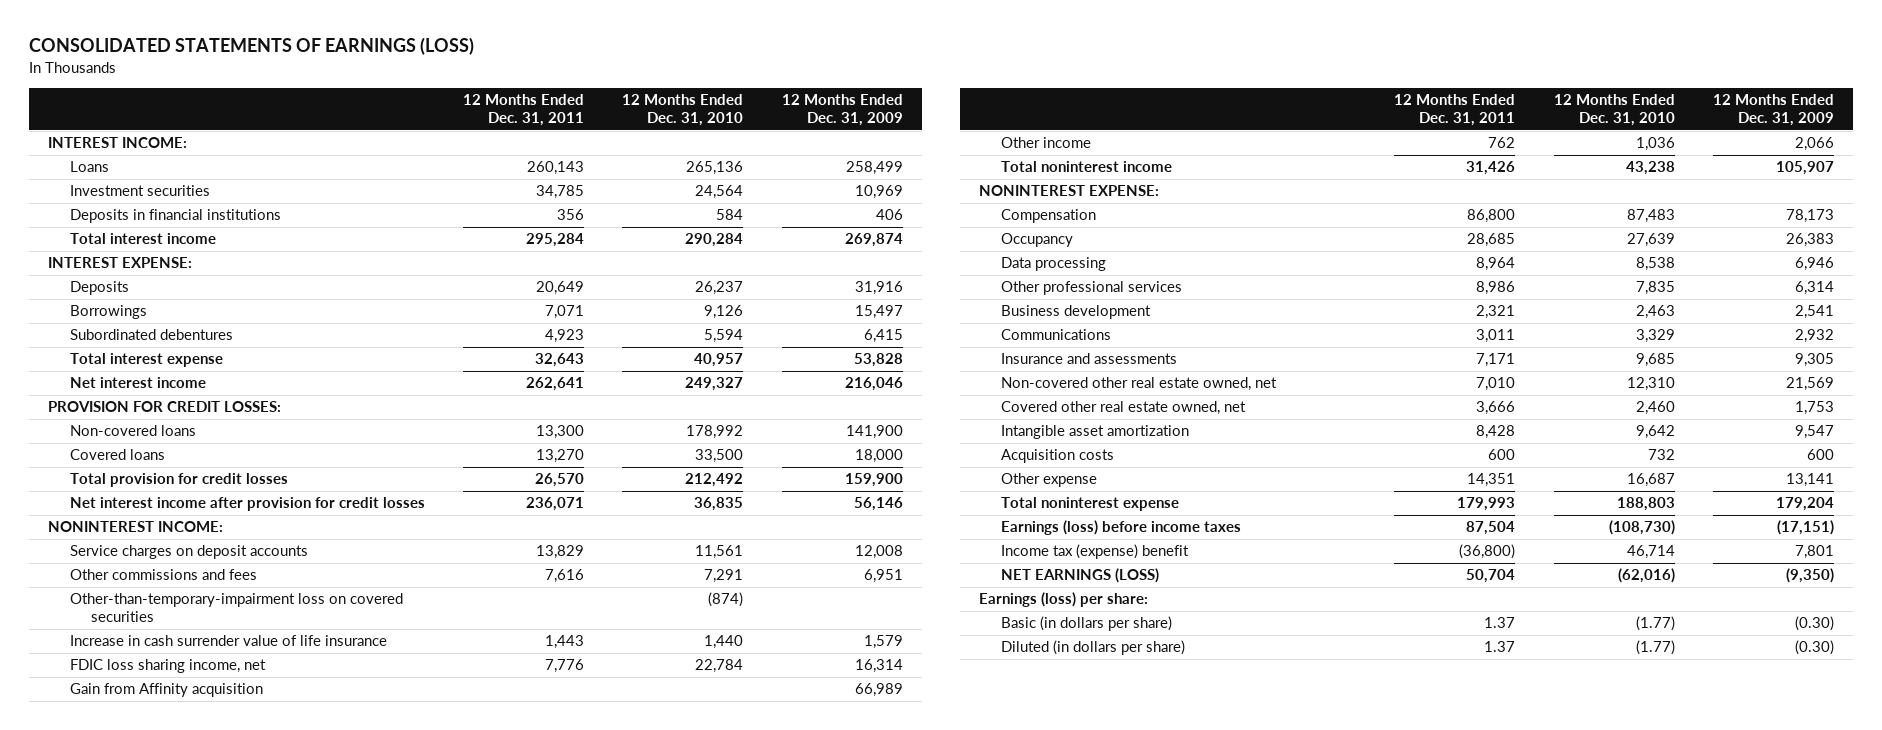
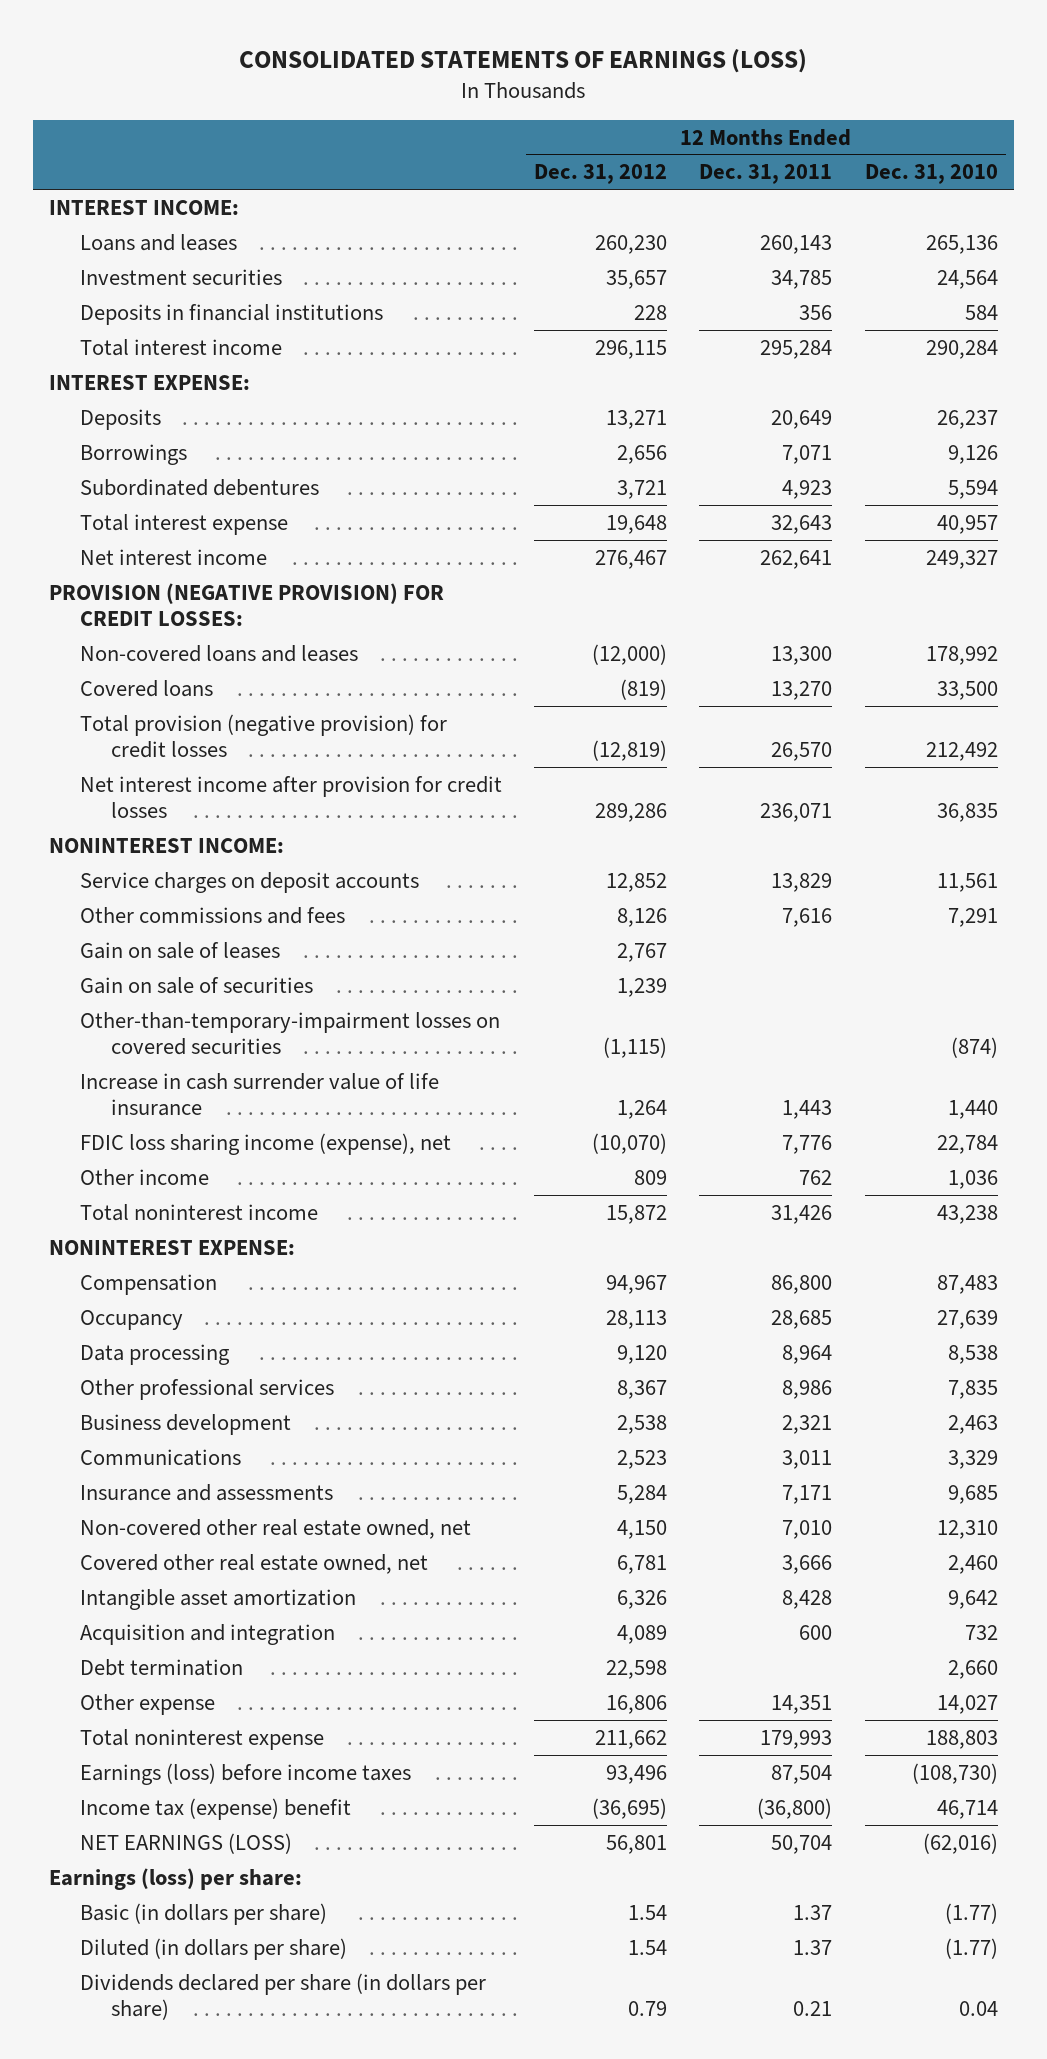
[781,94,903,126] 12 Months Ended Dec. 31, 2009 -> none
none -> [534,164,668,185] Dec. 31, 2012
[69,161,109,173] Loans -> [79,233,237,251] Loans and leases
[47,401,281,413] PROVISION FOR CREDIT LOSSES: -> [49,582,445,627] PROVISION (NEGATIVE PROVISION) FOR CREDIT LOSSES:
[69,425,196,437] Non-covered loans -> [79,644,358,662] Non-covered loans and leases
[69,473,288,488] Total provision for credit losses -> [79,713,447,759] Total provision (negative provision) for credit losses
none -> [79,941,280,959] Gain on sale of leases
none -> [79,976,313,994] Gain on sale of securities
[69,593,403,623] Other-than-temporary-impairment loss on covered securities -> [79,1011,500,1056] Other-than-temporary-impairment losses on covered securities
[69,683,263,698] Gain from Affinity acquisition -> none
[69,659,266,674] FDIC loss sharing income, net -> [79,1132,451,1155] FDIC loss sharing income (expense), net
[1000,449,1114,464] Acquisition costs -> [79,1623,335,1645] Acquisition and integration
none -> [79,1658,243,1676] Debt termination
[1626,473,1675,488] 16,687 -> [936,1694,998,1714] 14,027
none -> [79,1972,486,2021] Dividends declared per share (in dollars per share)

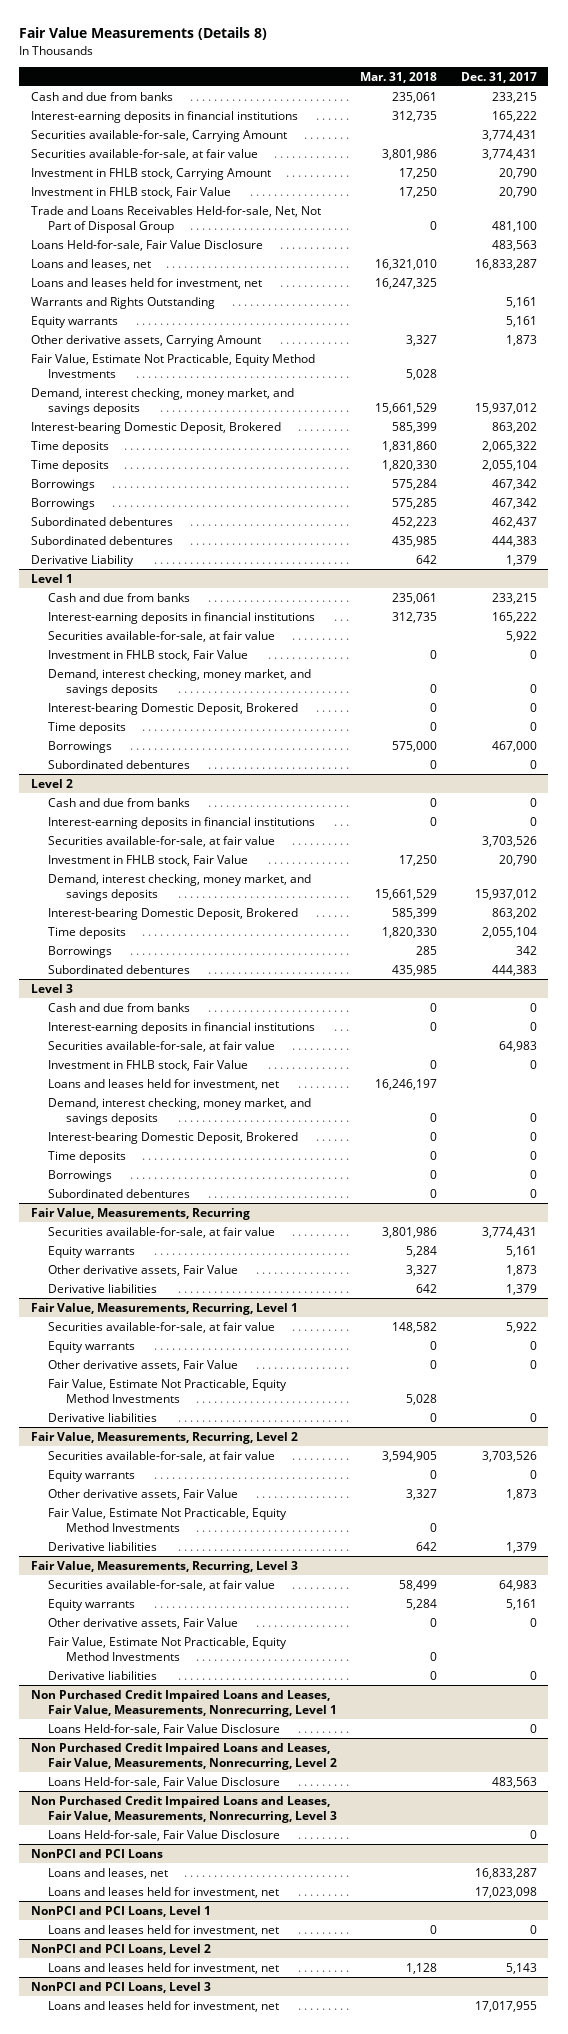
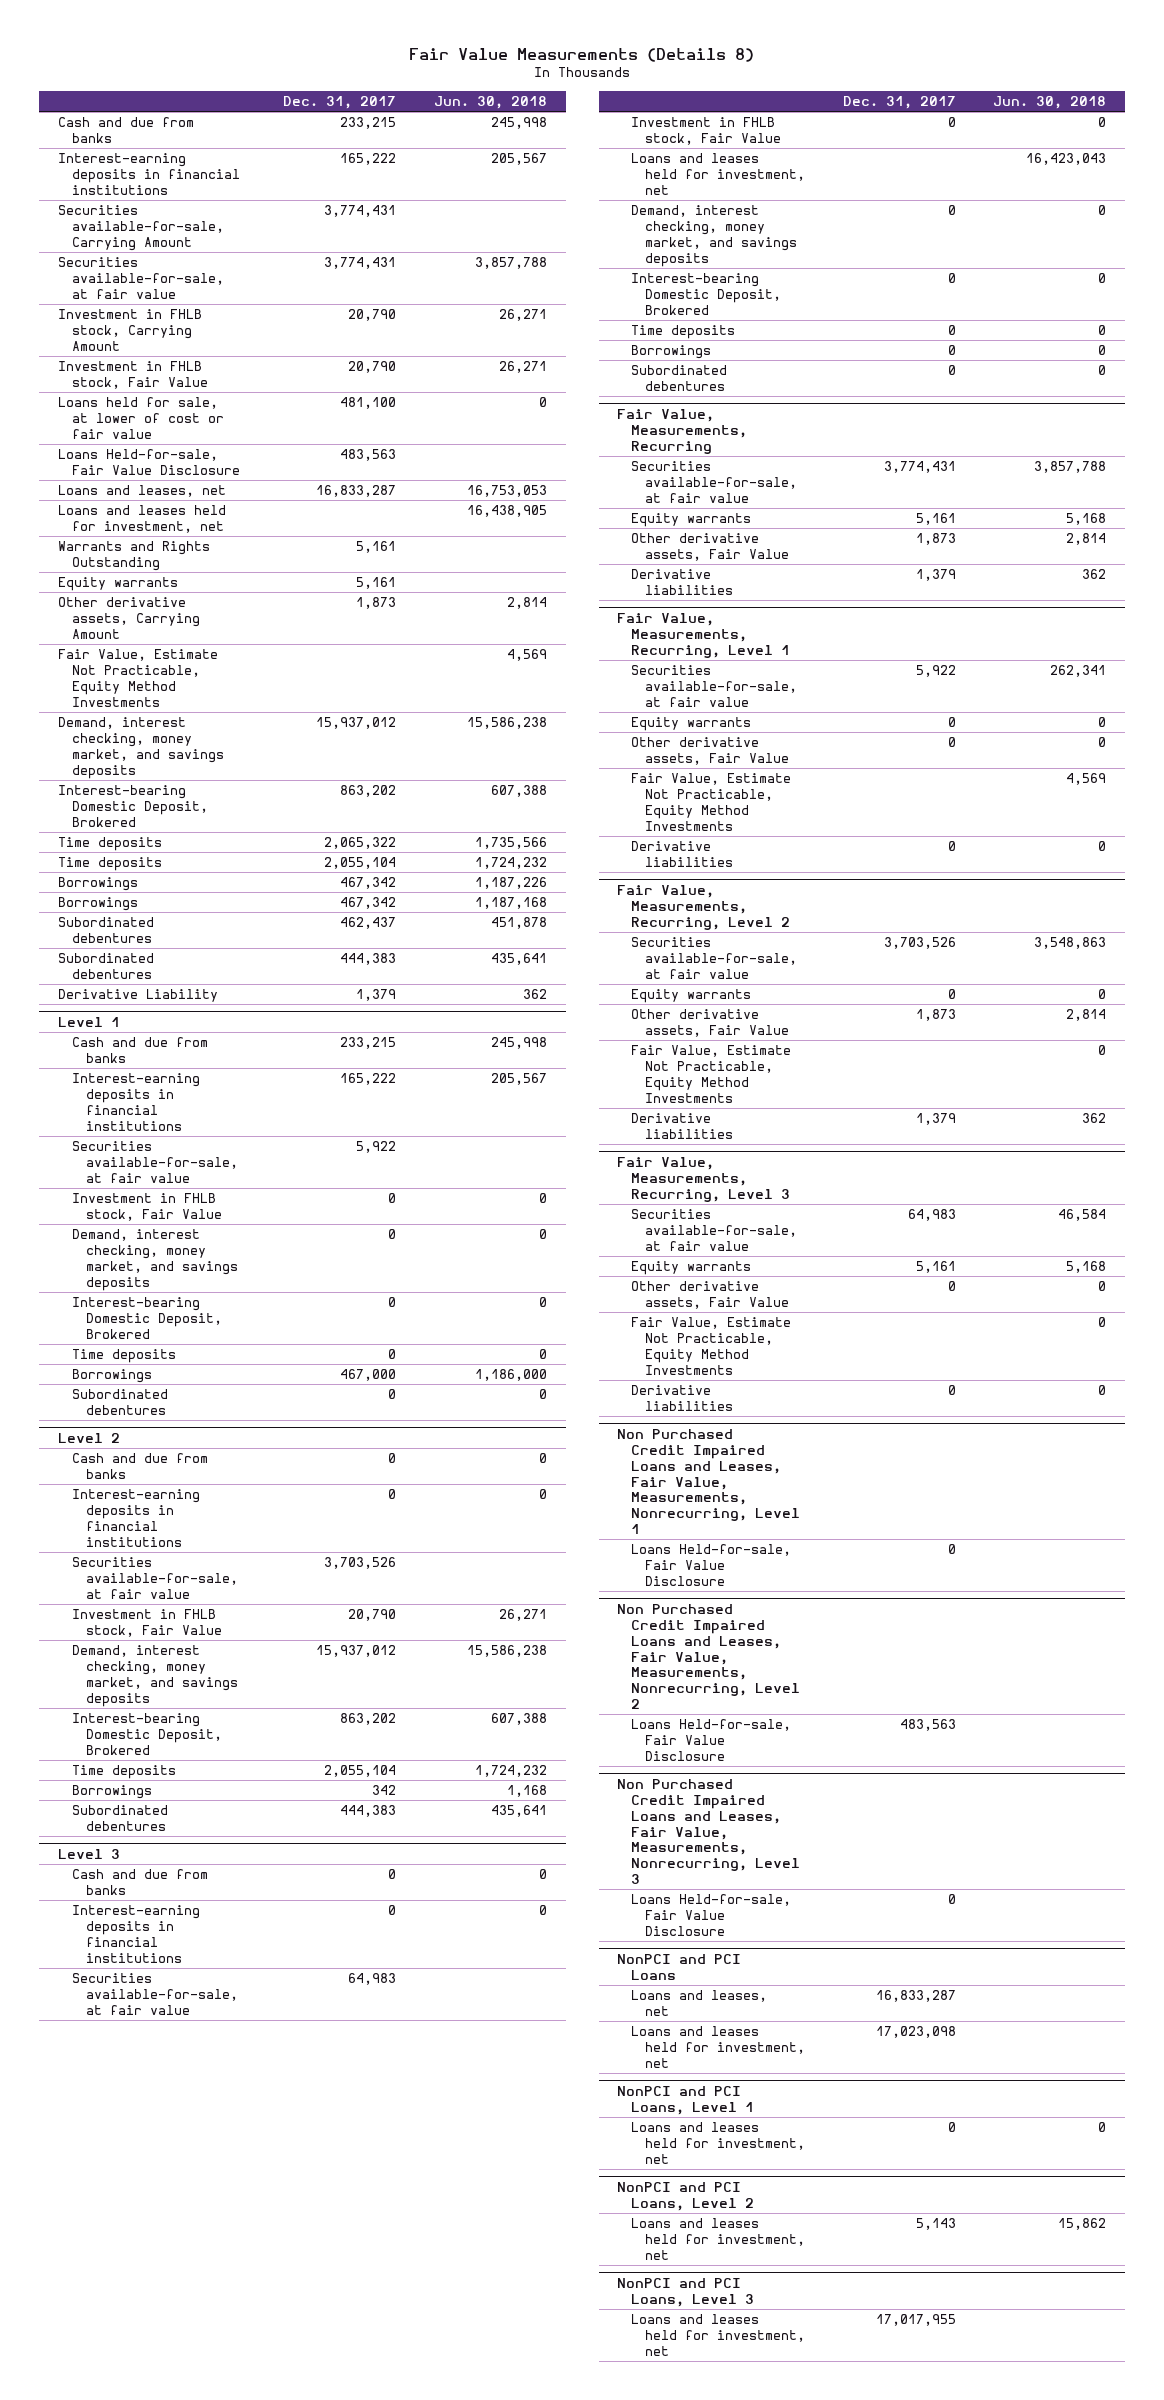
[360,71,438,83] Mar. 31, 2018 -> none
none -> [433,95,547,109] Jun. 30, 2018
[30,205,321,233] Trade and Loans Receivables Held-for-sale, Net, Not Part of Disposal Group -> [57,397,224,439] Loans held for sale, at lower of cost or fair value

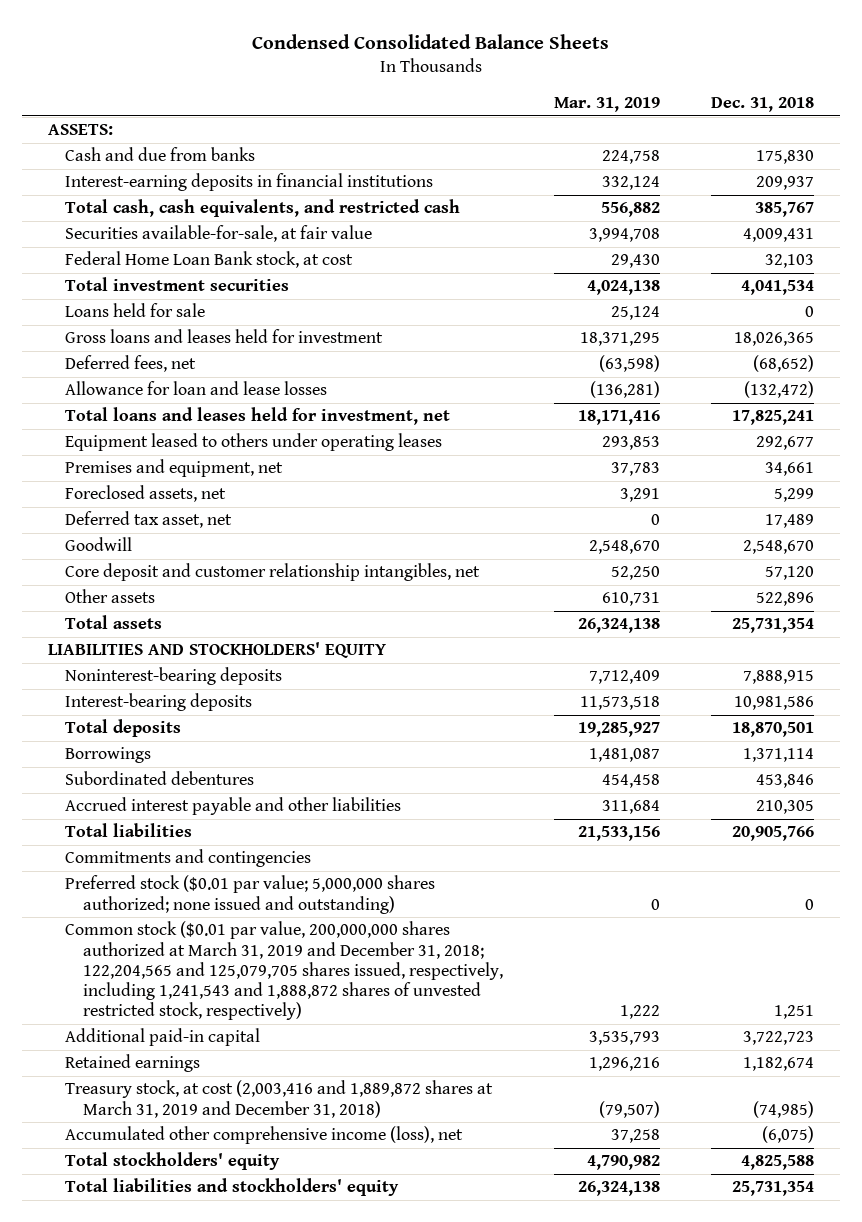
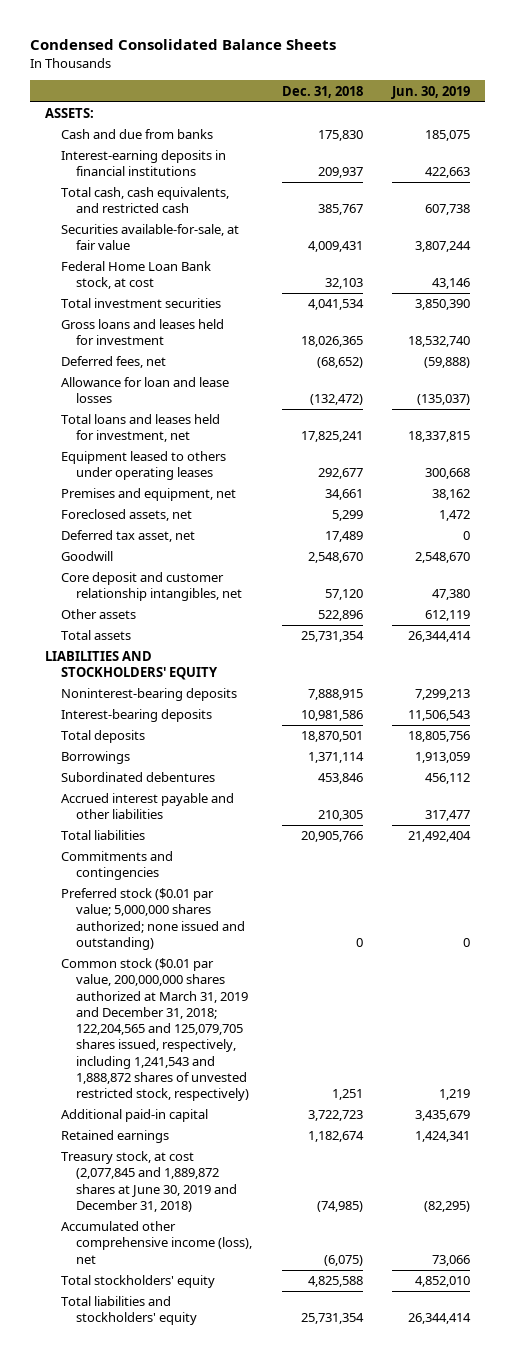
[554,97,661,113] Mar. 31, 2019 -> none
none -> [391,85,471,99] Jun. 30, 2019
[65,303,206,318] Loans held for sale -> none
[65,1080,494,1118] Treasury stock, at cost (2,003,416 and 1,889,872 shares at March 31, 2019 and December 31, 2018) -> [60,1151,238,1212] Treasury stock, at cost (2,077,845 and 1,889,872 shares at June 30, 2019 and December 31, 2018)

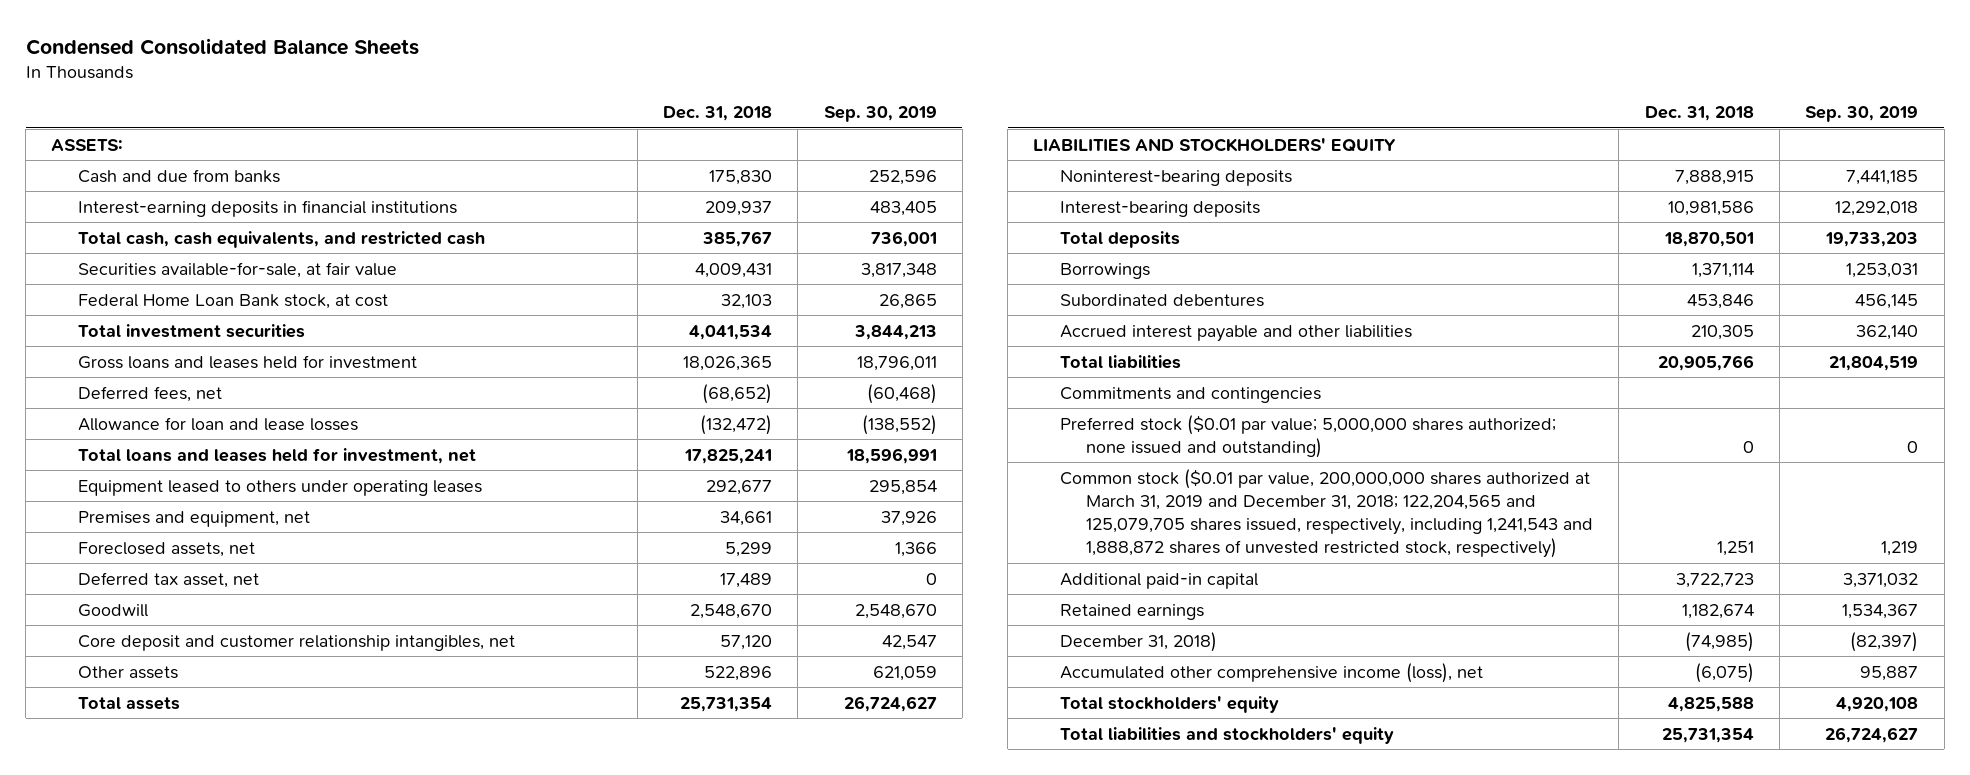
[391,85,471,99] Jun. 30, 2019 -> none
none -> [823,106,937,123] Sep. 30, 2019
[60,1151,238,1212] Treasury stock, at cost (2,077,845 and 1,889,872 shares at June 30, 2019 and December 31, 2018) -> [1059,631,1217,652] December 31, 2018)

